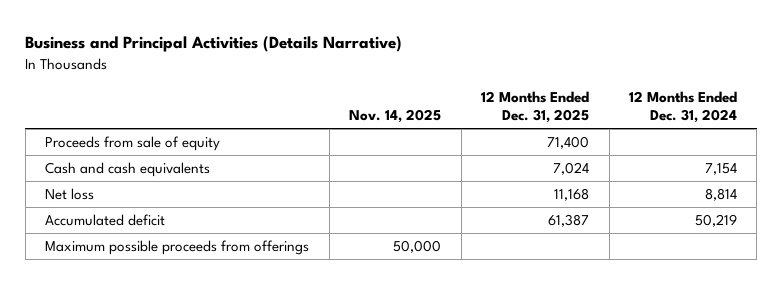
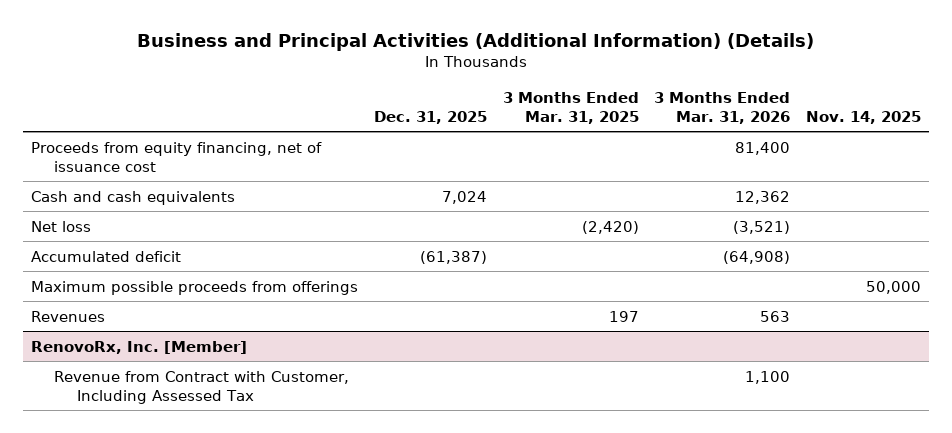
[25,36,403,53] Business and Principal Activities (Details Narrative) -> [137,32,815,51] Business and Principal Activities (Additional Information) (Details)
[481,90,590,124] 12 Months Ended Dec. 31, 2025 -> none
[628,90,737,124] 12 Months Ended Dec. 31, 2024 -> none
none -> [373,110,487,124] Dec. 31, 2025
none -> [502,91,639,124] 3 Months Ended Mar. 31, 2025
none -> [654,91,791,124] 3 Months Ended Mar. 31, 2026
[45,135,221,151] Proceeds from sale of equity -> [31,141,323,172] Proceeds from equity financing, net of issuance cost
none -> [31,310,106,322] Revenues
none -> [31,340,248,354] RenovoRx, Inc. [Member]
none -> [53,370,349,404] Revenue from Contract with Customer, Including Assessed Tax

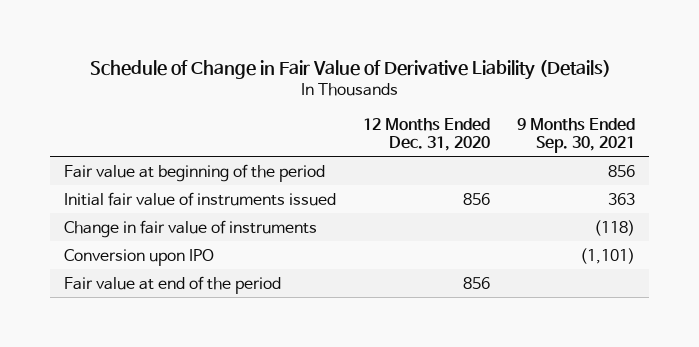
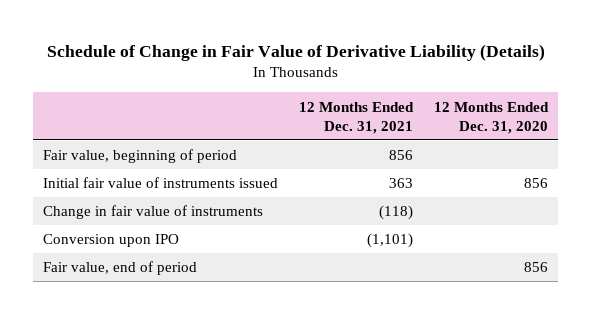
[517,117,636,153] 9 Months Ended Sep. 30, 2021 -> none
none -> [299,101,415,134] 12 Months Ended Dec. 31, 2021
[63,163,325,182] Fair value at beginning of the period -> [43,149,238,164] Fair value, beginning of period
[63,275,281,294] Fair value at end of the period -> [43,261,198,276] Fair value, end of period

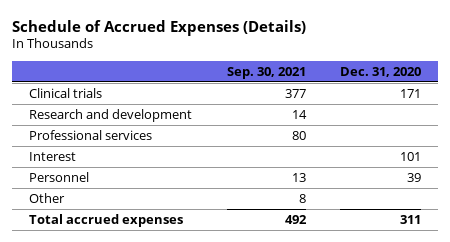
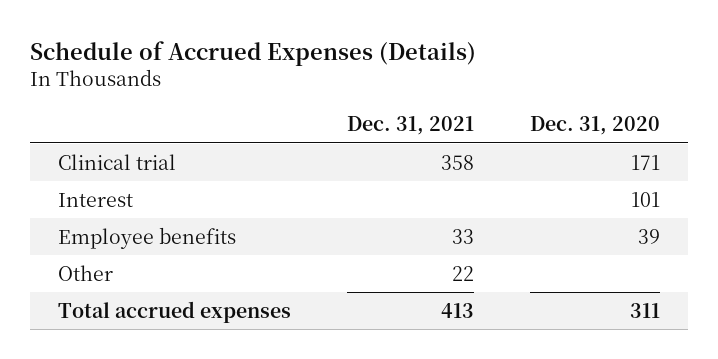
[226,66,306,79] Sep. 30, 2021 -> none
none -> [346,116,474,136] Dec. 31, 2021
[29,108,193,122] Research and development -> none
[29,129,153,140] Professional services -> none
[29,87,103,98] Clinical trials -> [57,153,176,170] Clinical trial
[29,171,90,182] Personnel -> none
none -> [57,226,236,249] Employee benefits

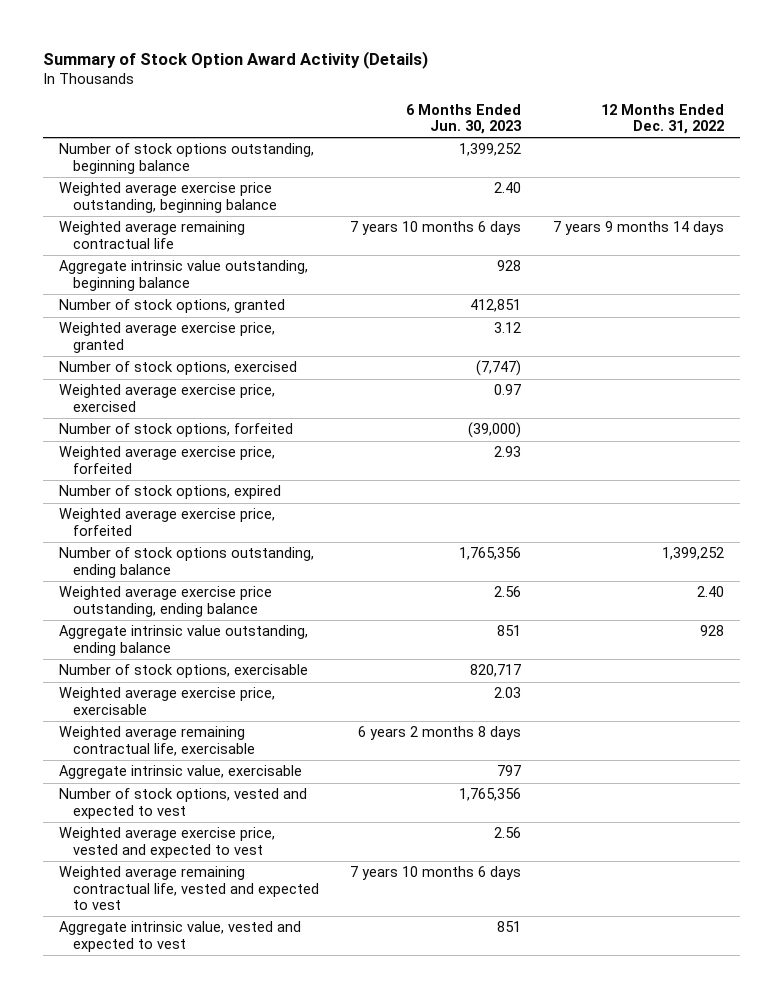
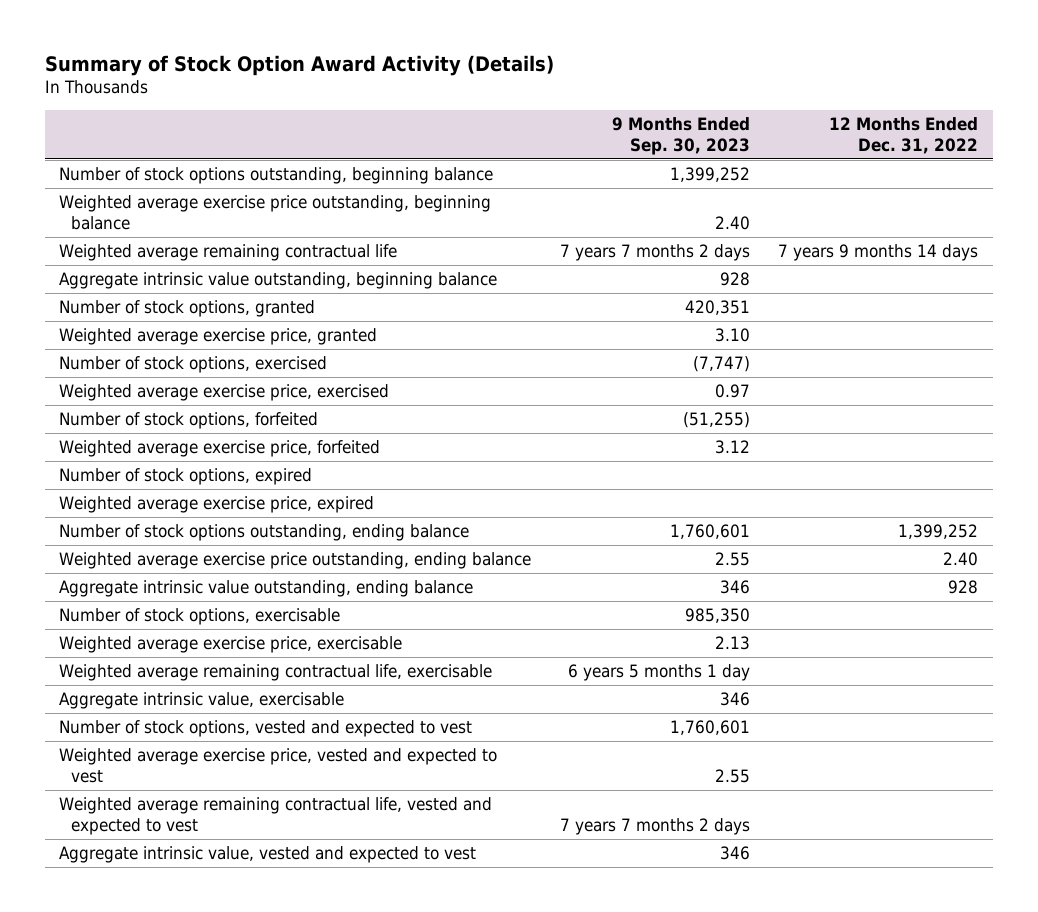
[406,103,523,135] 6 Months Ended Jun. 30, 2023 -> none
none -> [611,117,750,156] 9 Months Ended Sep. 30, 2023
[58,508,275,536] Weighted average exercise price, forfeited -> [59,495,375,513] Weighted average exercise price, expired

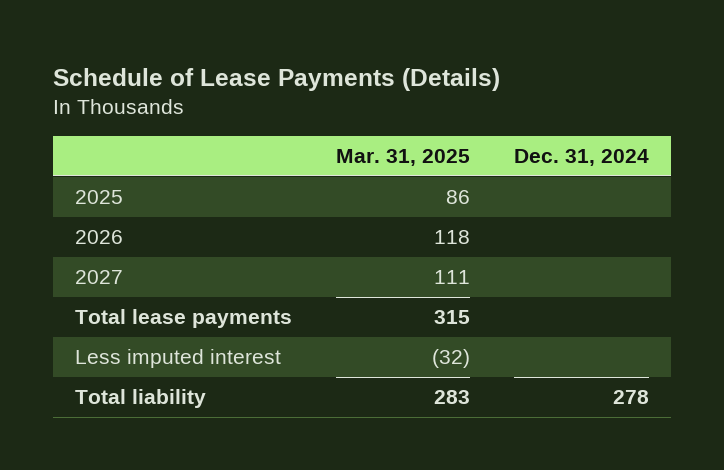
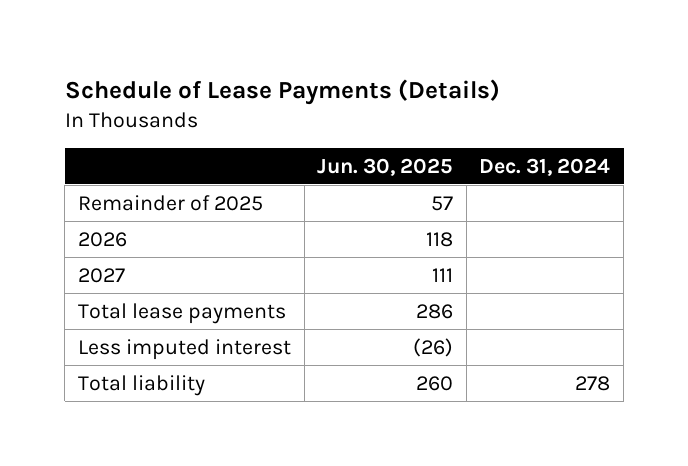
[335,148,470,166] Mar. 31, 2025 -> none
none -> [317,157,454,176] Jun. 30, 2025
[75,190,124,205] 2025 -> [78,194,264,211] Remainder of 2025

